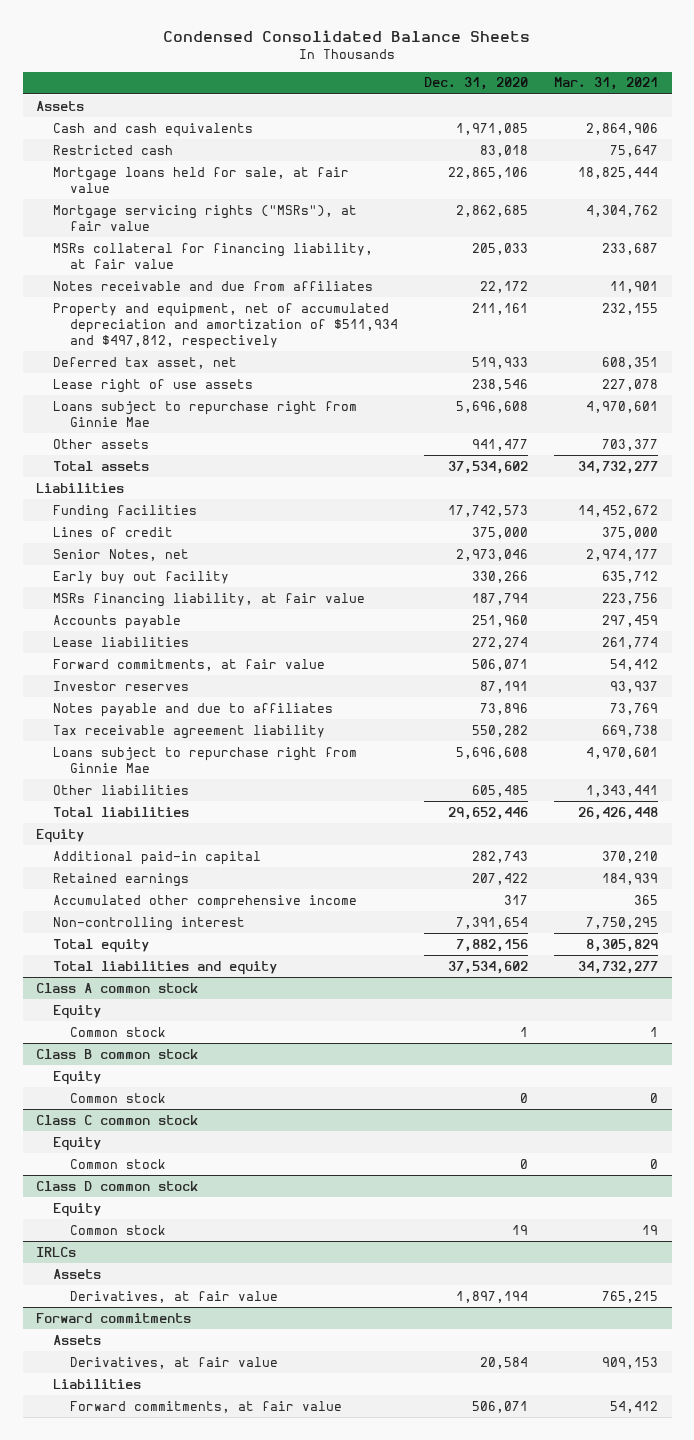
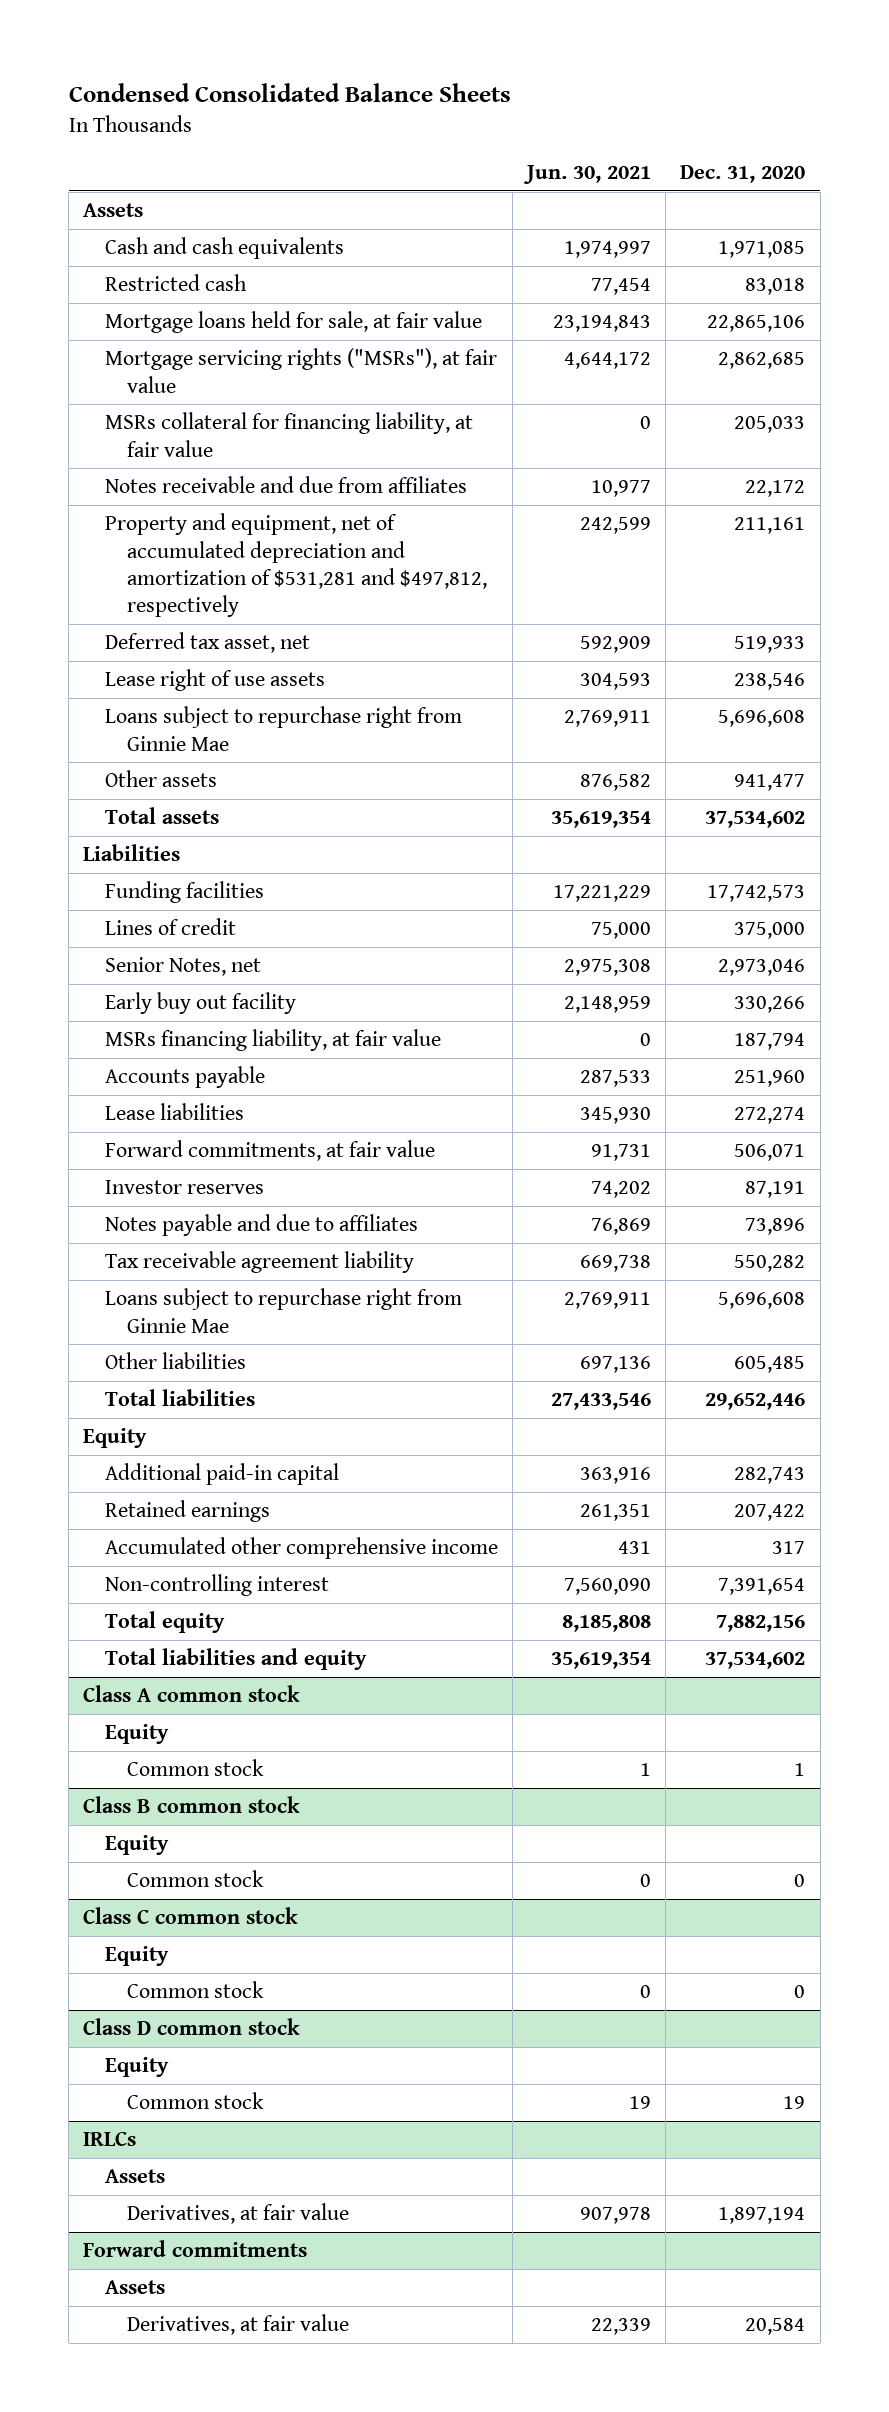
[554,77,659,91] Mar. 31, 2021 -> none
none -> [523,164,652,184] Jun. 30, 2021
[52,302,398,350] Property and equipment, net of accumulated depreciation and amortization of $511,934 and $497,812, respectively -> [105,513,488,617] Property and equipment, net of accumulated depreciation and amortization of $531,281 and $497,812, respectively
[52,1378,141,1389] Liabilities -> none
[69,1400,342,1413] Forward commitments, at fair value -> none

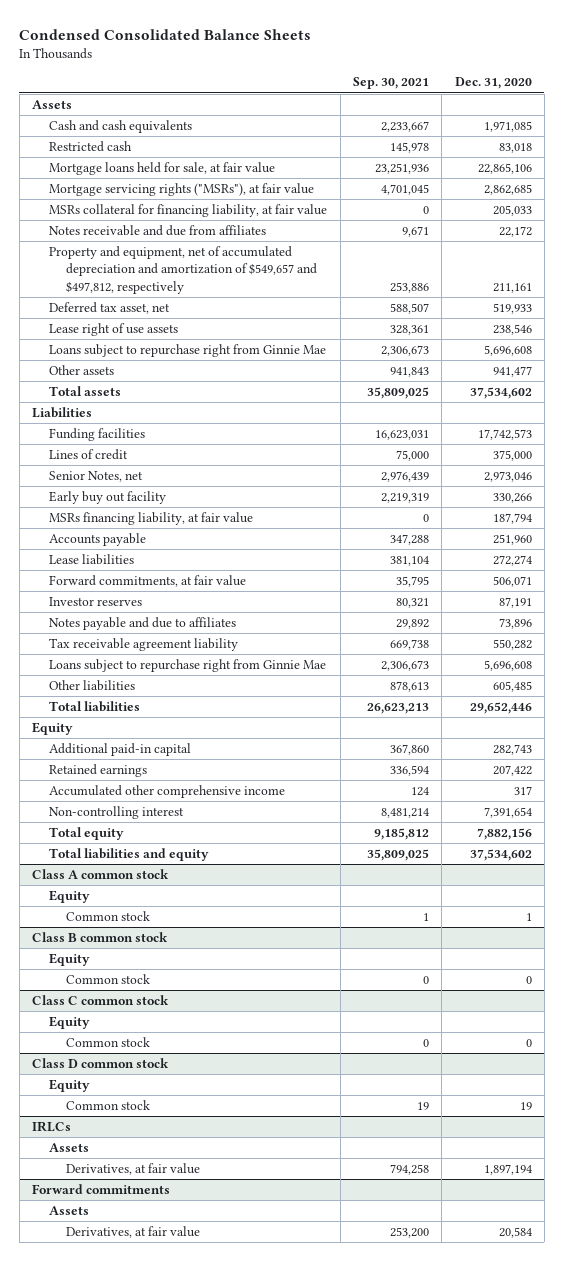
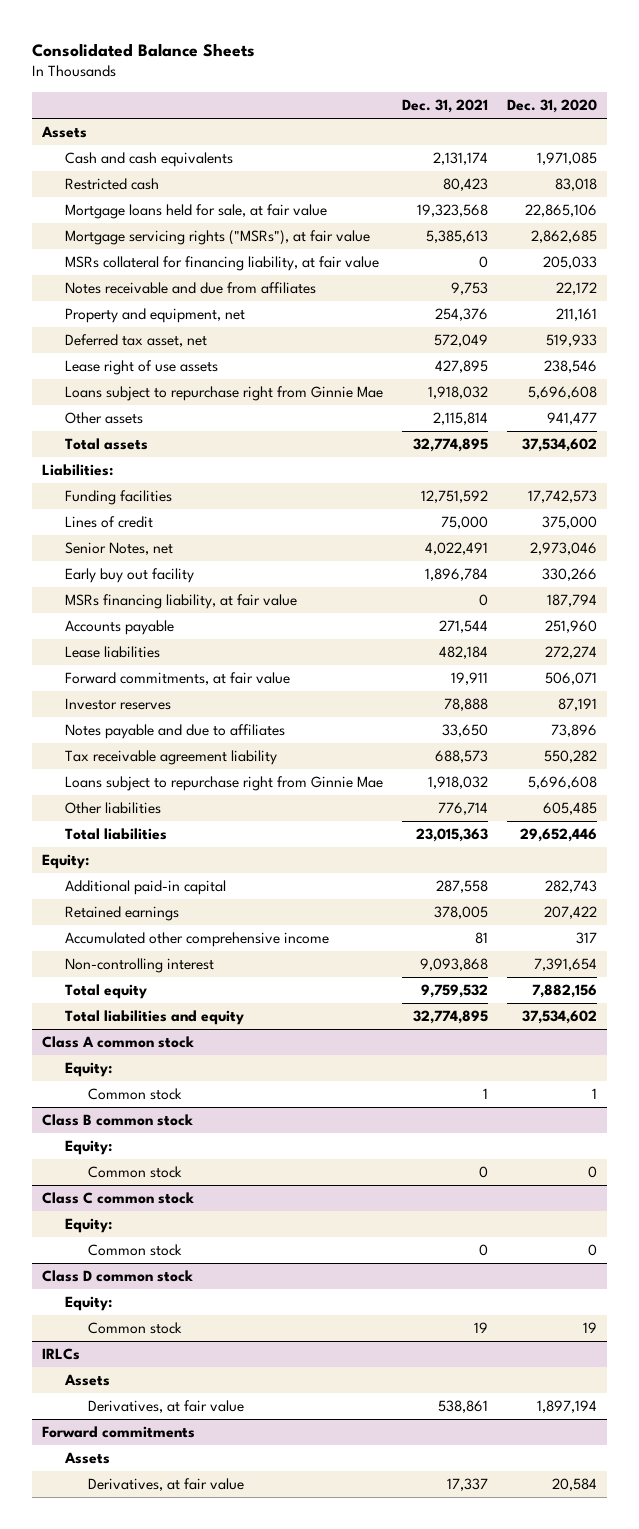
[19,28,312,40] Condensed Consolidated Balance Sheets -> [32,42,256,57] Consolidated Balance Sheets
[352,77,429,90] Sep. 30, 2021 -> none
none -> [402,98,489,113] Dec. 31, 2021
[49,245,318,294] Property and equipment, net of accumulated depreciation and amortization of $549,657 and $497,812, respectively -> [64,308,245,324] Property and equipment, net
[31,406,92,418] Liabilities -> [41,464,113,477] Liabilities:
[31,721,73,735] Equity -> [41,854,89,870] Equity:
[49,889,91,903] Equity -> [64,1062,112,1078] Equity:
[49,952,91,966] Equity -> [64,1140,112,1156] Equity:
[49,1015,91,1029] Equity -> [64,1218,112,1234] Equity:
[49,1078,91,1092] Equity -> [64,1296,112,1312] Equity:

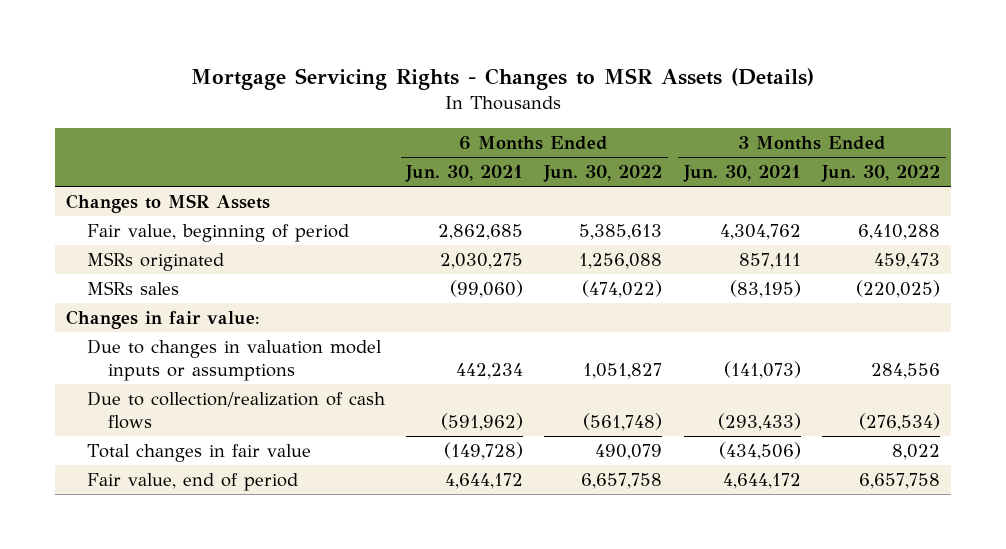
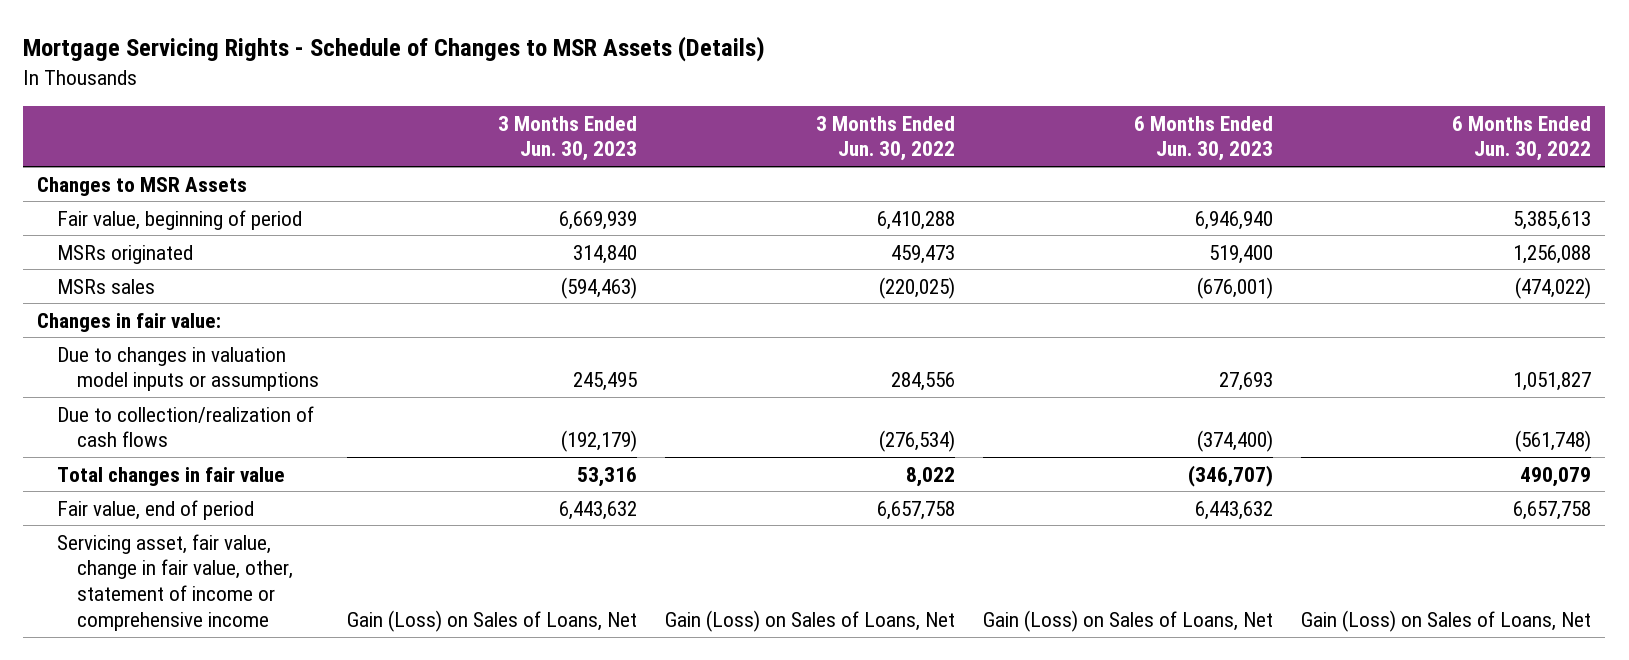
[190,67,814,90] Mortgage Servicing Rights - Changes to MSR Assets (Details) -> [23,36,766,63] Mortgage Servicing Rights - Schedule of Changes to MSR Assets (Details)
[405,165,524,183] Jun. 30, 2021 -> none
[682,165,801,183] Jun. 30, 2021 -> none
none -> [497,115,637,162] 3 Months Ended Jun. 30, 2023
none -> [1134,115,1274,162] 6 Months Ended Jun. 30, 2023
none -> [57,533,293,632] Servicing asset, fair value, change in fair value, other, statement of income or comprehensive income

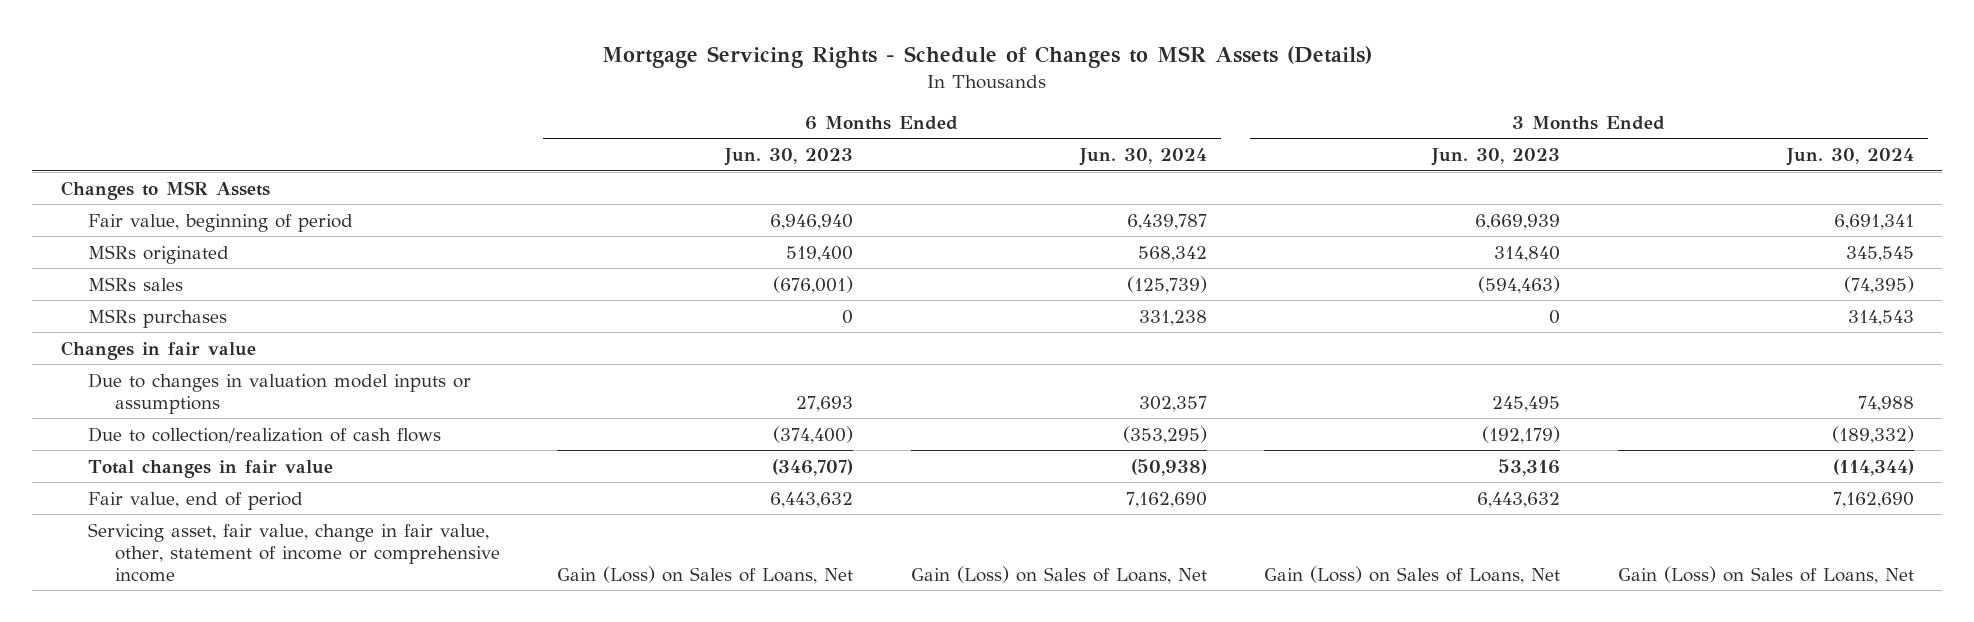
[815,115,955,162] 3 Months Ended Jun. 30, 2022 -> none
[1452,115,1592,162] 6 Months Ended Jun. 30, 2022 -> none
none -> [1078,148,1207,167] Jun. 30, 2024
none -> [1785,148,1914,167] Jun. 30, 2024
none -> [87,308,227,328] MSRs purchases
[37,312,222,332] Changes in fair value: -> [60,340,256,360] Changes in fair value

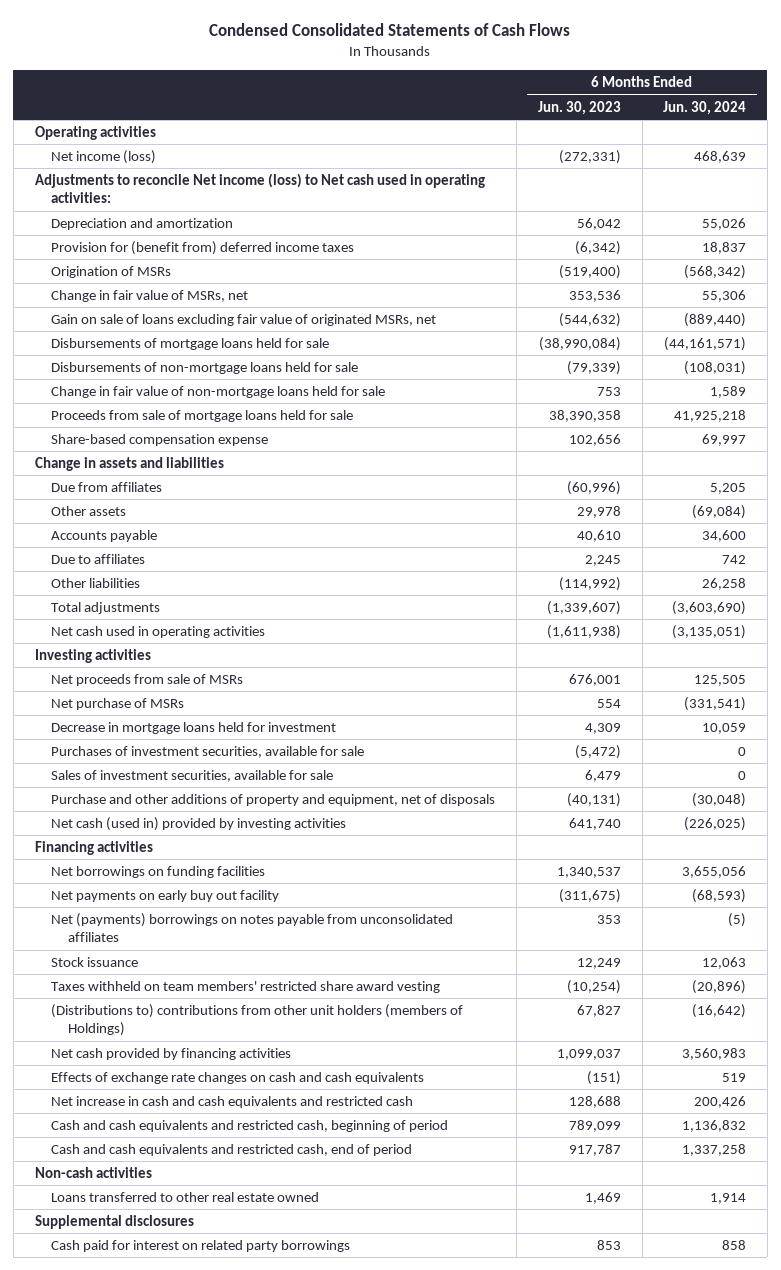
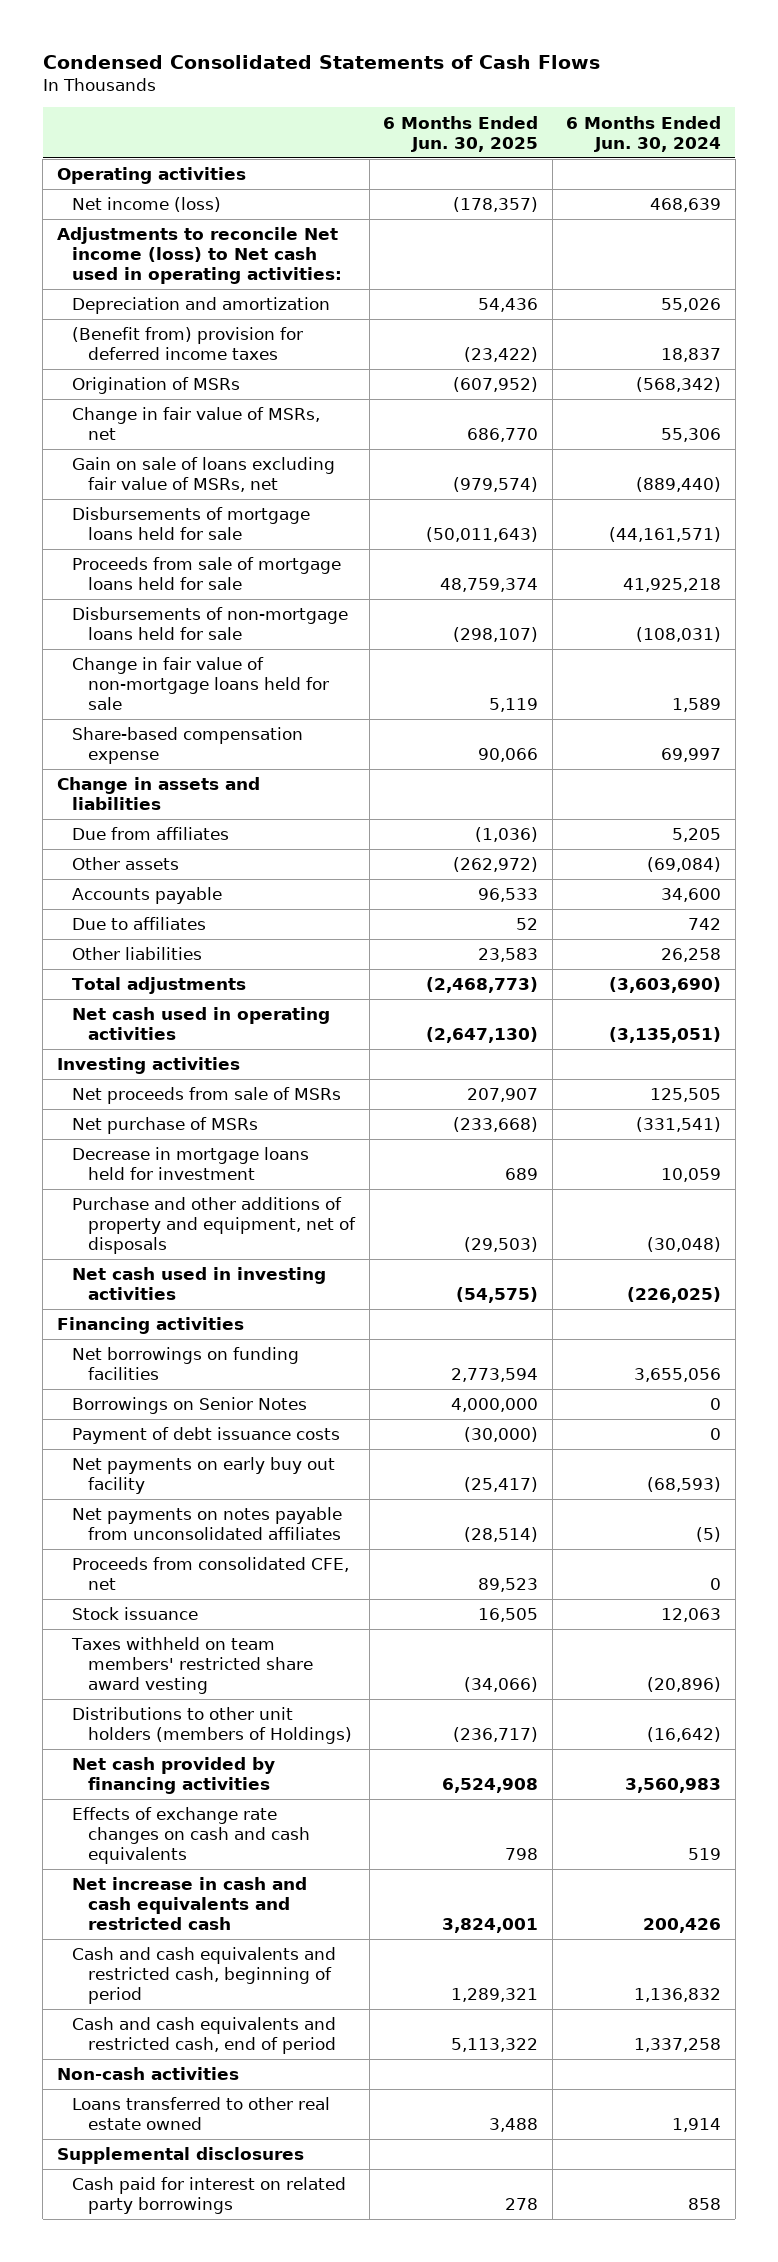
[537,100,621,115] Jun. 30, 2023 -> none
none -> [383,115,539,152] 6 Months Ended Jun. 30, 2025
[51,240,355,255] Provision for (benefit from) deferred income taxes -> [72,327,304,361] (Benefit from) provision for deferred income taxes
[51,313,437,326] Gain on sale of loans excluding fair value of originated MSRs, net -> [72,457,336,493] Gain on sale of loans excluding fair value of MSRs, net
[51,409,354,422] Proceeds from sale of mortgage loans held for sale -> [72,557,342,591] Proceeds from sale of mortgage loans held for sale
[51,745,365,758] Purchases of investment securities, available for sale -> none
[51,769,334,782] Sales of investment securities, available for sale -> none
[51,816,347,831] Net cash (used in) provided by investing activities -> [72,1267,327,1301] Net cash used in investing activities
none -> [72,1397,308,1415] Borrowings on Senior Notes
none -> [72,1427,341,1445] Payment of debt issuance costs
[51,912,454,943] Net (payments) borrowings on notes payable from unconsolidated affiliates -> [72,1507,343,1541] Net payments on notes payable from unconsolidated affiliates
none -> [72,1557,350,1591] Proceeds from consolidated CFE, net
[51,1003,464,1037] (Distributions to) contributions from other unit holders (members of Holdings) -> [72,1707,352,1745] Distributions to other unit holders (members of Holdings)

